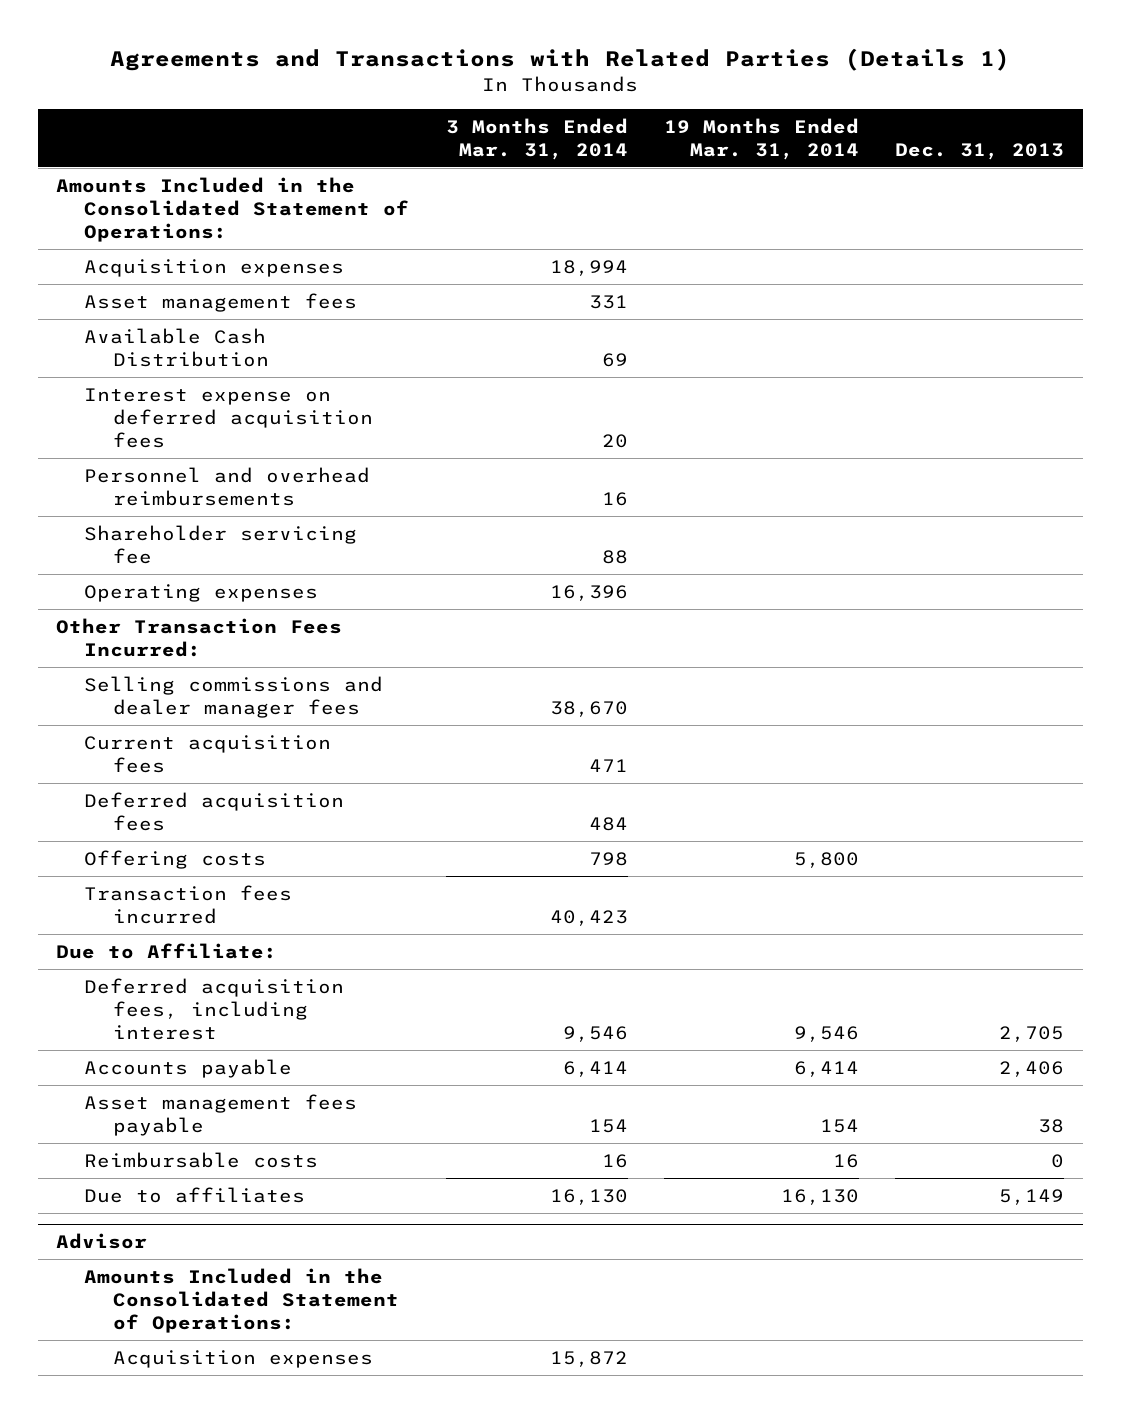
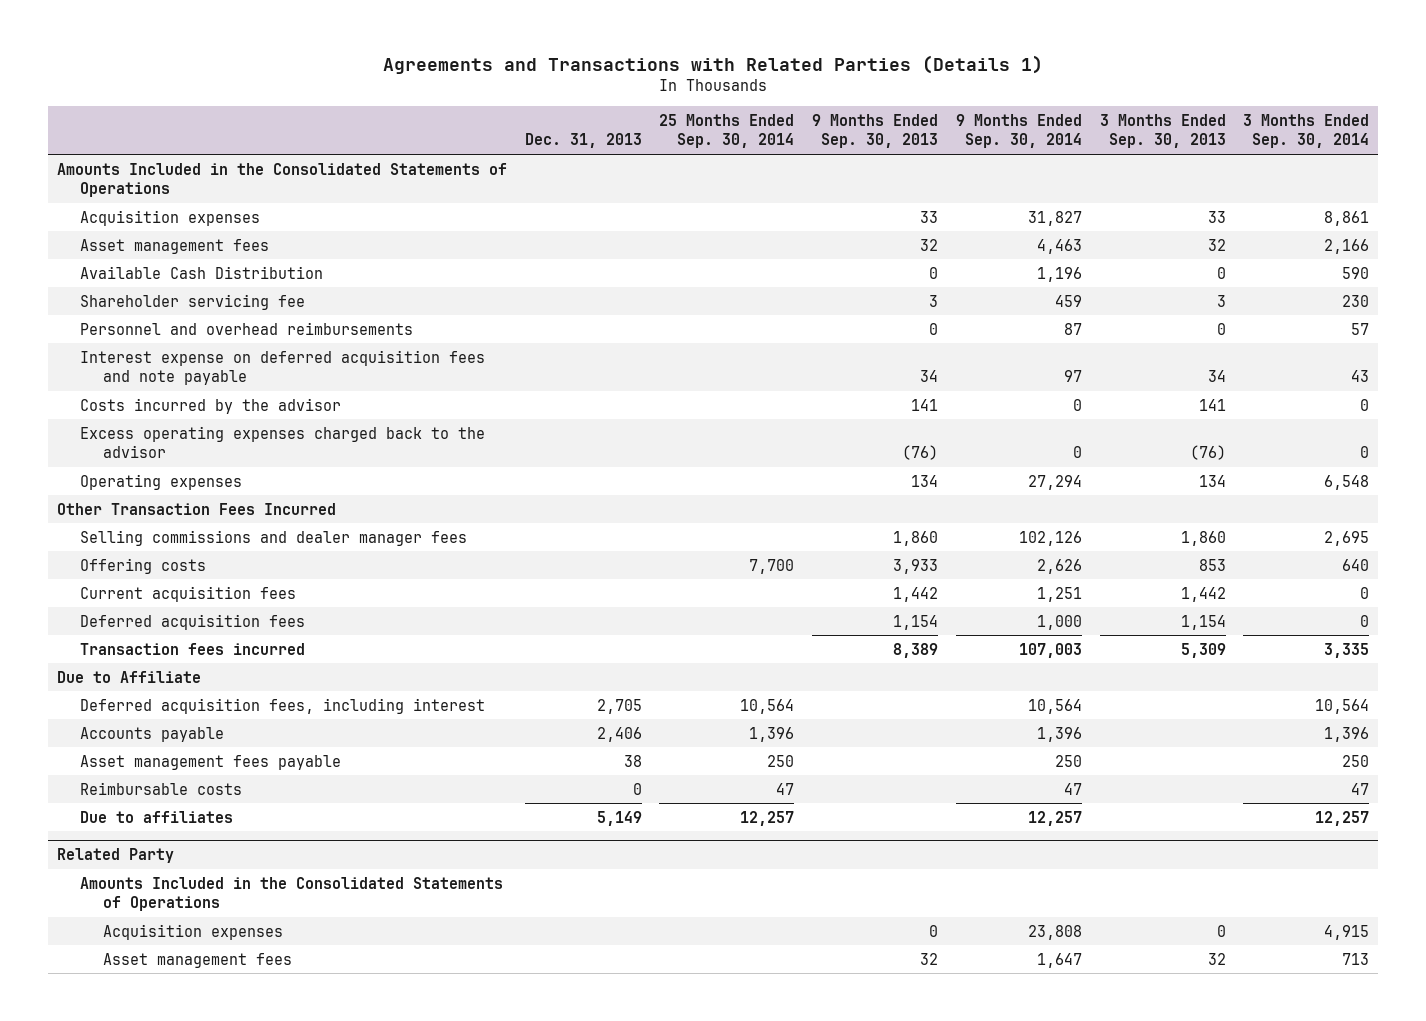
[445,117,628,160] 3 Months Ended Mar. 31, 2014 -> none
[664,117,860,160] 19 Months Ended Mar. 31, 2014 -> none
none -> [659,113,795,149] 25 Months Ended Sep. 30, 2014
none -> [812,113,939,149] 9 Months Ended Sep. 30, 2013
none -> [955,113,1082,149] 9 Months Ended Sep. 30, 2014
none -> [1099,113,1226,149] 3 Months Ended Sep. 30, 2013
none -> [1243,113,1370,149] 3 Months Ended Sep. 30, 2014
[56,176,410,242] Amounts Included in the Consolidated Statement of Operations: -> [56,162,507,197] Amounts Included in the Consolidated Statements of Operations
[84,387,373,448] Interest expense on deferred acquisition fees -> none
[84,466,371,506] Personnel and overhead reimbursements -> [79,321,413,335] Personnel and overhead reimbursements
none -> [79,349,485,385] Interest expense on deferred acquisition fees and note payable
none -> [79,397,341,414] Costs incurred by the advisor
none -> [79,425,485,458] Excess operating expenses charged back to the advisor
[56,617,343,657] Other Transaction Fees Incurred: -> [56,502,336,515] Other Transaction Fees Incurred
[84,849,267,869] Offering costs -> [79,557,206,574] Offering costs
[56,942,278,959] Due to Affiliate: -> [56,670,201,683] Due to Affiliate
[56,1233,148,1250] Advisor -> none
[84,1267,399,1333] Amounts Included in the Consolidated Statement of Operations: -> none
[112,1349,373,1368] Acquisition expenses -> none
none -> [56,848,174,864] Related Party
none -> [79,876,503,911] Amounts Included in the Consolidated Statements of Operations
none -> [102,923,283,940] Acquisition expenses
none -> [102,952,292,968] Asset management fees

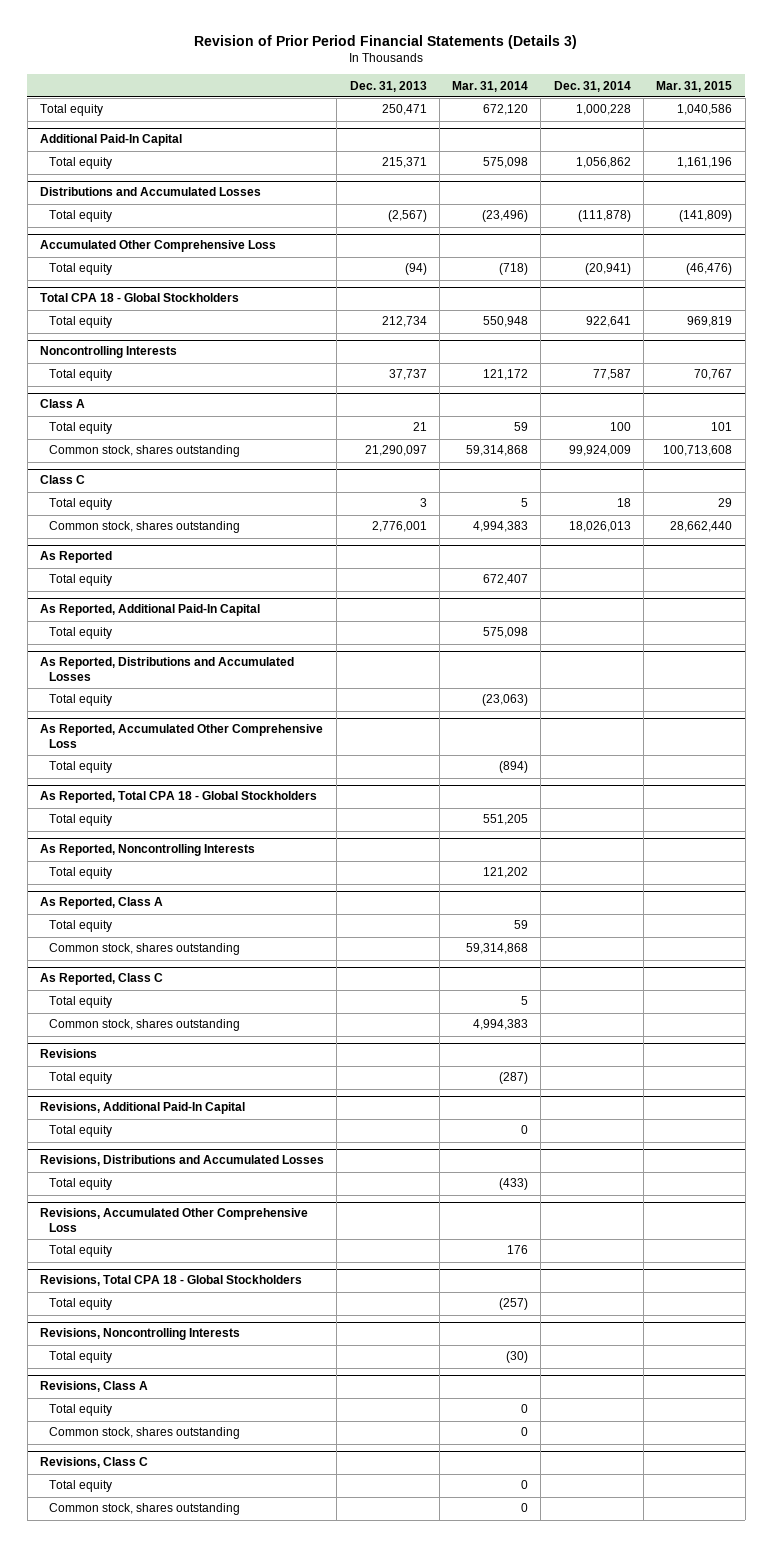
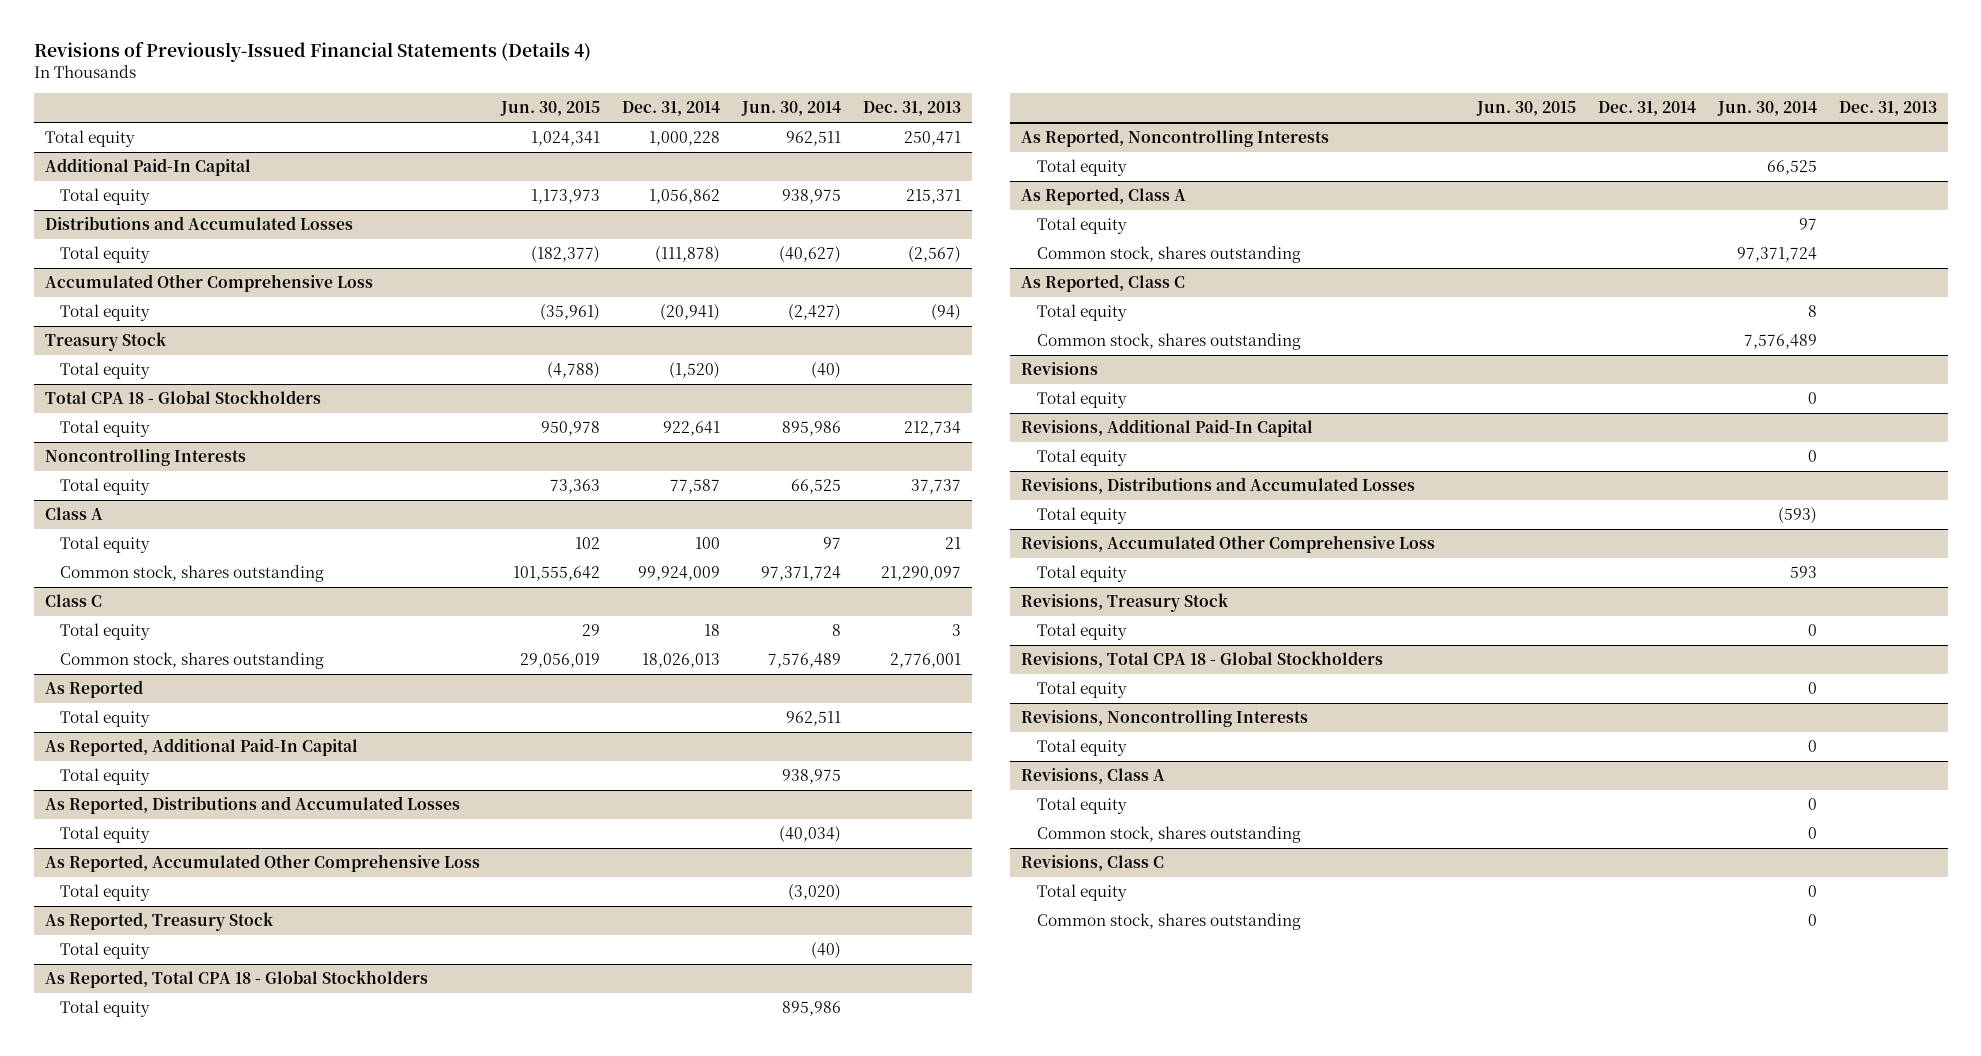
[194,34,578,49] Revision of Prior Period Financial Statements (Details 3) -> [33,41,591,63] Revisions of Previously-Issued Financial Statements (Details 4)
[452,80,529,92] Mar. 31, 2014 -> none
[656,80,733,92] Mar. 31, 2015 -> none
none -> [500,101,601,117] Jun. 30, 2015
none -> [740,101,841,117] Jun. 30, 2014
none -> [44,332,167,352] Treasury Stock
none -> [60,362,151,380] Total equity
none -> [44,912,274,932] As Reported, Treasury Stock
none -> [60,942,151,960] Total equity
none -> [1020,593,1229,613] Revisions, Treasury Stock
none -> [1036,623,1127,641] Total equity

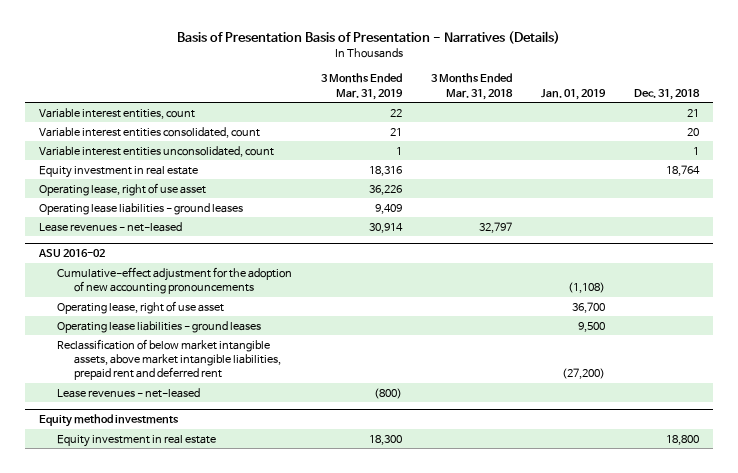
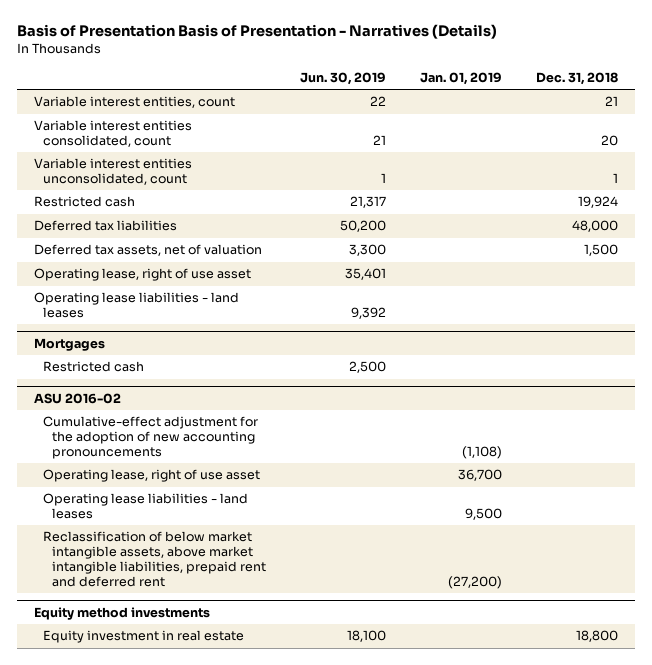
[320,73,403,100] 3 Months Ended Mar. 31, 2019 -> none
[430,73,513,100] 3 Months Ended Mar. 31, 2018 -> none
none -> [299,71,386,85] Jun. 30, 2019
[39,165,199,178] Equity investment in real estate -> none
none -> [33,196,135,208] Restricted cash
none -> [33,220,177,232] Deferred tax liabilities
none -> [33,244,262,257] Deferred tax assets, net of valuation
[39,221,183,232] Lease revenues - net-leased -> none
[39,202,244,215] Operating lease liabilities - ground leases -> [33,292,239,319] Operating lease liabilities - land leases
none -> [33,337,105,351] Mortgages
none -> [42,361,144,373] Restricted cash
[56,320,261,333] Operating lease liabilities - ground leases -> [42,493,248,520] Operating lease liabilities - land leases
[56,387,200,398] Lease revenues - net-leased -> none

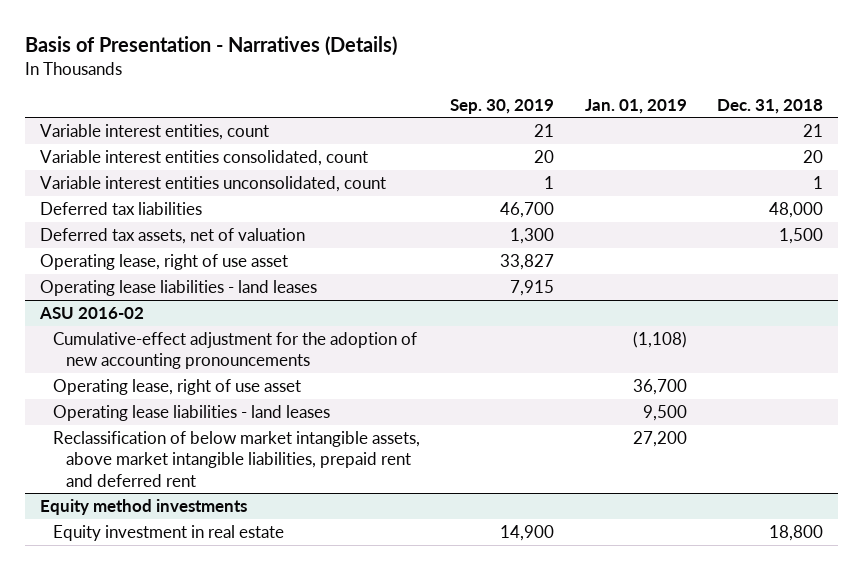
[16,24,497,40] Basis of Presentation Basis of Presentation - Narratives (Details) -> [25,35,398,56] Basis of Presentation - Narratives (Details)
[299,71,386,85] Jun. 30, 2019 -> none
none -> [450,98,555,114] Sep. 30, 2019
[33,196,135,208] Restricted cash -> none
[33,337,105,351] Mortgages -> none
[42,361,144,373] Restricted cash -> none
[447,575,502,589] (27,200) -> [632,430,687,447] 27,200

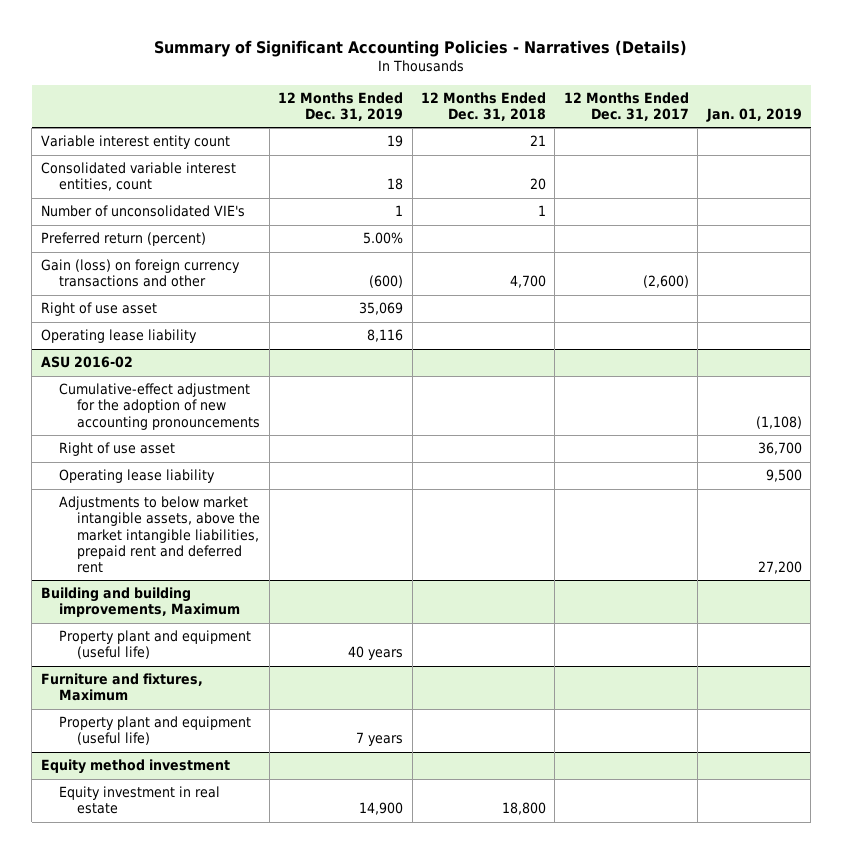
[25,35,398,56] Basis of Presentation - Narratives (Details) -> [154,39,688,57] Summary of Significant Accounting Policies - Narratives (Details)
[450,98,555,114] Sep. 30, 2019 -> none
[716,98,823,114] Dec. 31, 2018 -> none
none -> [278,91,404,121] 12 Months Ended Dec. 31, 2019
none -> [420,91,546,121] 12 Months Ended Dec. 31, 2018
none -> [563,91,689,121] 12 Months Ended Dec. 31, 2017
[40,201,203,215] Deferred tax liabilities -> none
[40,227,306,244] Deferred tax assets, net of valuation -> none
[40,123,270,140] Variable interest entities, count -> [40,135,230,150] Variable interest entity count
[40,149,369,166] Variable interest entities consolidated, count -> [40,162,236,192] Consolidated variable interest entities, count
[40,175,387,192] Variable interest entities unconsolidated, count -> [40,205,245,218] Number of unconsolidated VIE's
none -> [40,232,206,247] Preferred return (percent)
none -> [40,259,240,288] Gain (loss) on foreign currency transactions and other
[40,253,289,270] Operating lease, right of use asset -> [40,302,157,317] Right of use asset
[40,279,318,296] Operating lease liabilities - land leases -> [40,329,197,344] Operating lease liability
[53,378,302,395] Operating lease, right of use asset -> [58,442,175,457] Right of use asset
[53,404,331,421] Operating lease liabilities - land leases -> [58,469,215,484] Operating lease liability
[53,430,421,487] Reclassification of below market intangible assets, above market intangible liabilities, prepaid rent and deferred rent -> [58,496,261,573] Adjustments to below market intangible assets, above the market intangible liabilities, prepaid rent and deferred rent
none -> [40,587,240,618] Building and building improvements, Maximum
none -> [58,630,251,660] Property plant and equipment (useful life)
none -> [40,673,203,702] Furniture and fixtures, Maximum
none -> [58,716,251,746] Property plant and equipment (useful life)
[40,498,248,515] Equity method investments -> [40,759,230,775] Equity method investment

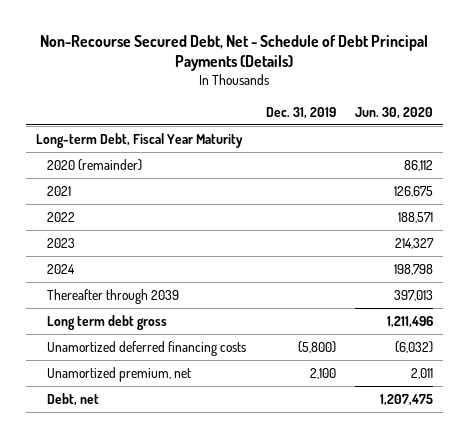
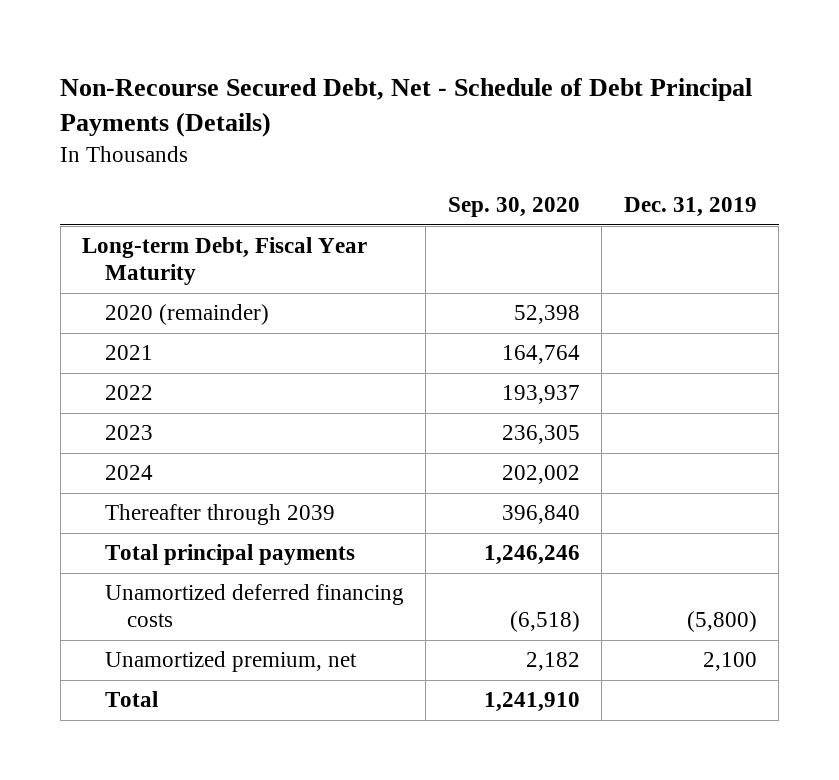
[355,106,434,119] Jun. 30, 2020 -> none
none -> [447,197,580,218] Sep. 30, 2020
[46,314,167,330] Long term debt gross -> [104,544,355,566] Total principal payments
[46,392,99,406] Debt, net -> [104,691,158,708] Total

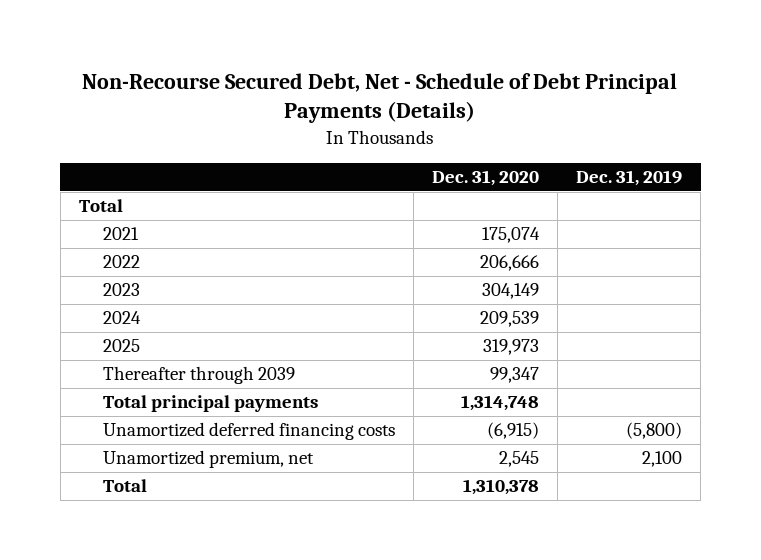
[447,197,580,218] Sep. 30, 2020 -> none
none -> [431,170,539,187] Dec. 31, 2020
[104,304,269,326] 2020 (remainder) -> none
[82,237,368,286] Long-term Debt, Fiscal Year Maturity -> [78,199,123,213] Total
none -> [102,339,140,353] 2025

